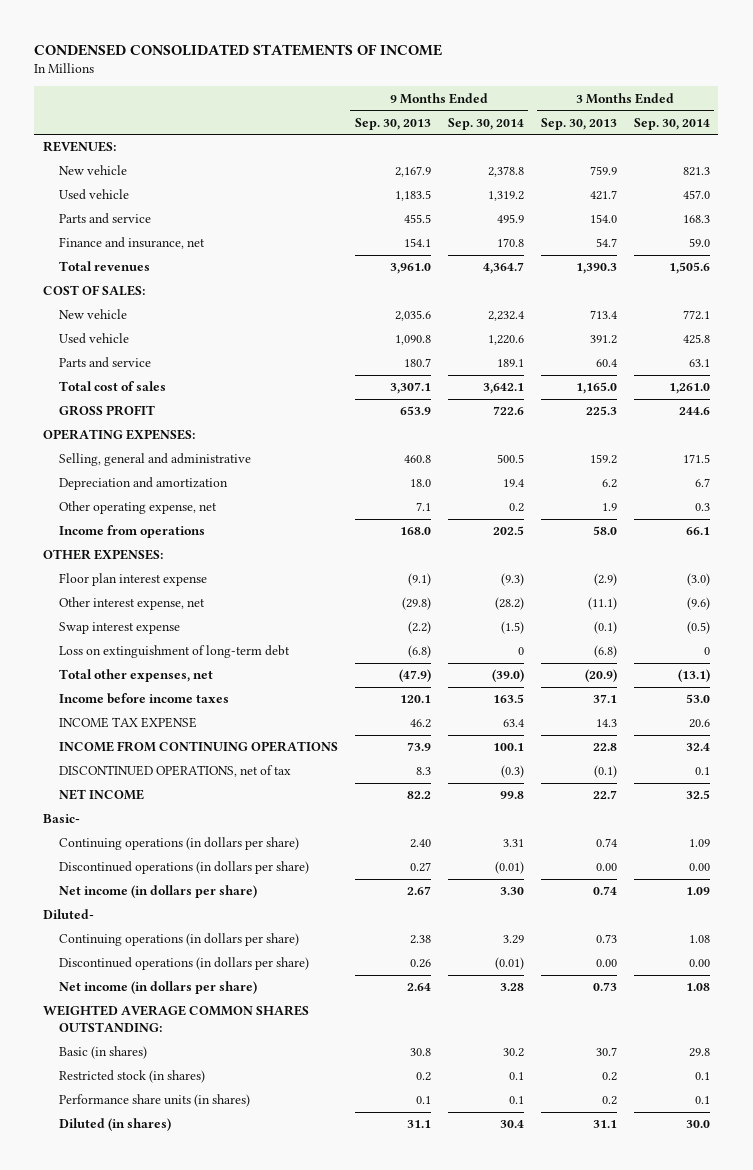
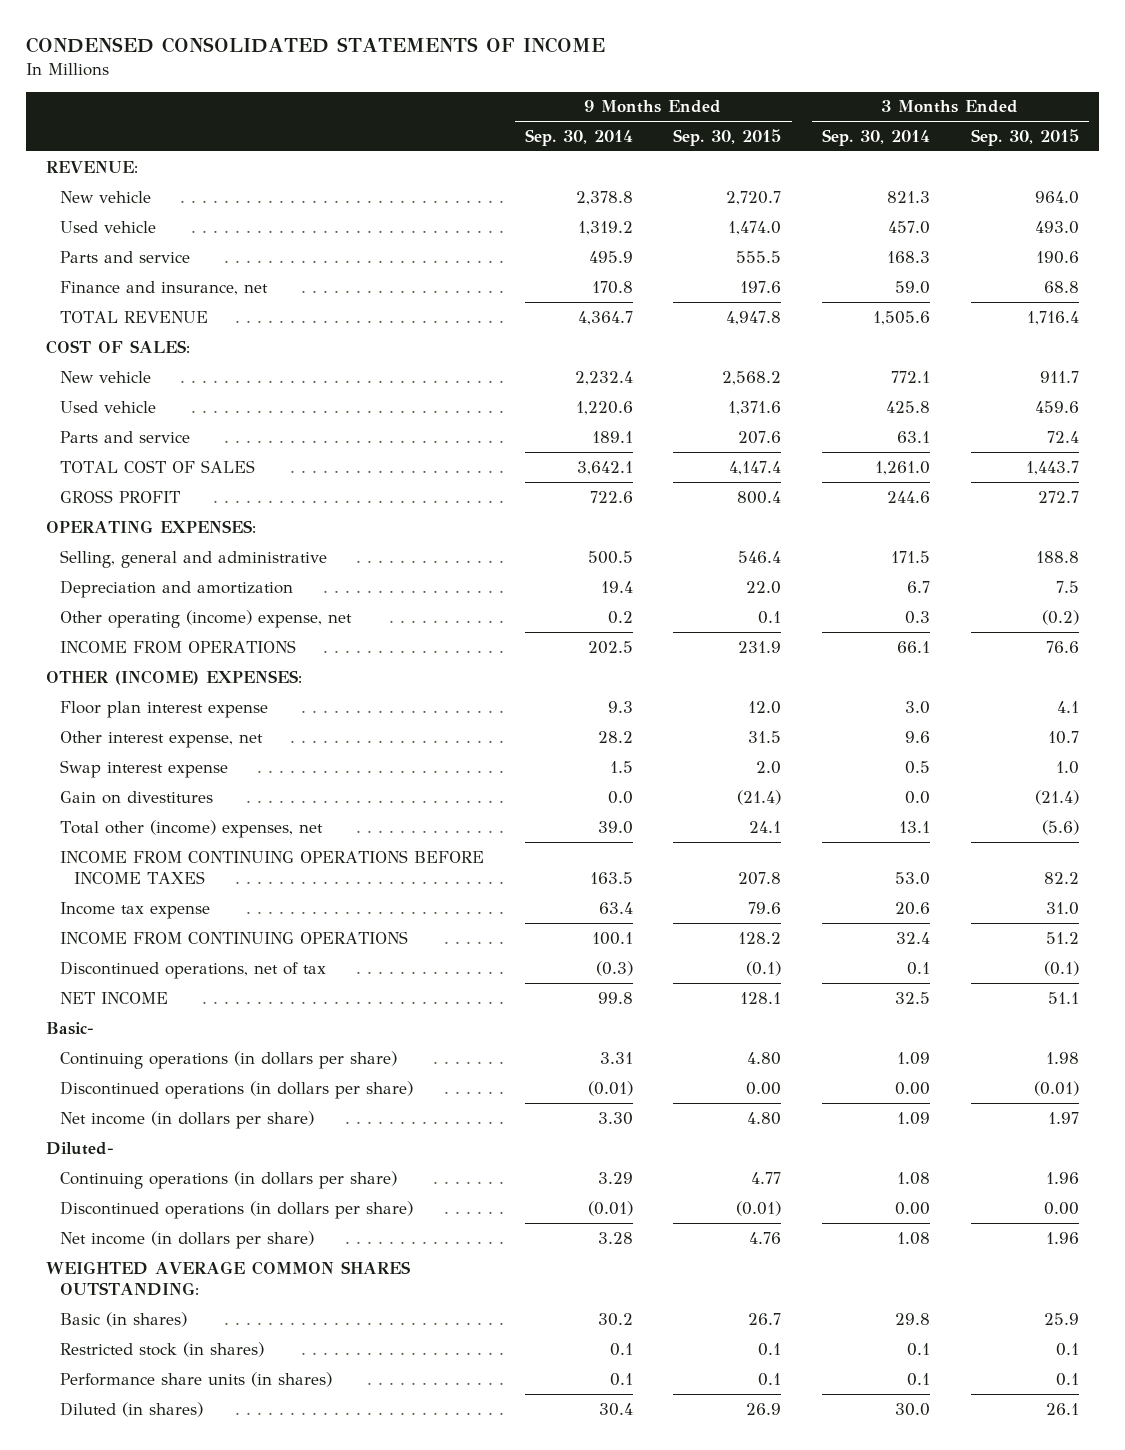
[354,117,431,130] Sep. 30, 2013 -> none
[540,117,617,130] Sep. 30, 2013 -> none
none -> [673,128,782,146] Sep. 30, 2015
none -> [970,128,1079,146] Sep. 30, 2015
[43,141,117,153] REVENUES: -> [46,160,139,173] REVENUE:
[58,261,150,272] Total revenues -> [60,310,209,323] TOTAL REVENUE
[58,381,166,392] Total cost of sales -> [60,459,256,473] TOTAL COST OF SALES
[58,645,290,659] Loss on extinguishment of long-term debt -> none
[58,501,217,515] Other operating expense, net -> [60,609,353,628] Other operating (income) expense, net
[58,525,205,539] Income from operations -> [60,639,297,653] INCOME FROM OPERATIONS
[43,549,164,561] OTHER EXPENSES: -> [46,669,303,685] OTHER (INCOME) EXPENSES:
[500,573,524,587] (9.3) -> [607,700,633,713] 9.3
[686,573,710,587] (3.0) -> [905,700,931,714] 3.0
[494,597,524,611] (28.2) -> [597,730,633,743] 28.2
[686,597,710,611] (9.6) -> [905,730,931,743] 9.6
[500,621,524,635] (1.5) -> [609,760,633,773] 1.5
[686,621,710,635] (0.5) -> [905,760,931,774] 0.5
none -> [60,790,214,804] Gain on divestitures
[58,669,213,683] Total other expenses, net -> [60,819,324,838] Total other (income) expenses, net
[491,669,524,683] (39.0) -> [597,820,633,834] 39.0
[677,669,710,683] (13.1) -> [899,820,931,833] 13.1
[58,693,229,705] Income before income taxes -> [60,849,485,884] INCOME FROM CONTINUING OPERATIONS BEFORE INCOME TAXES
[58,717,197,729] INCOME TAX EXPENSE -> [60,901,211,919] Income tax expense
[58,765,291,778] DISCONTINUED OPERATIONS, net of tax -> [60,960,327,979] Discontinued operations, net of tax

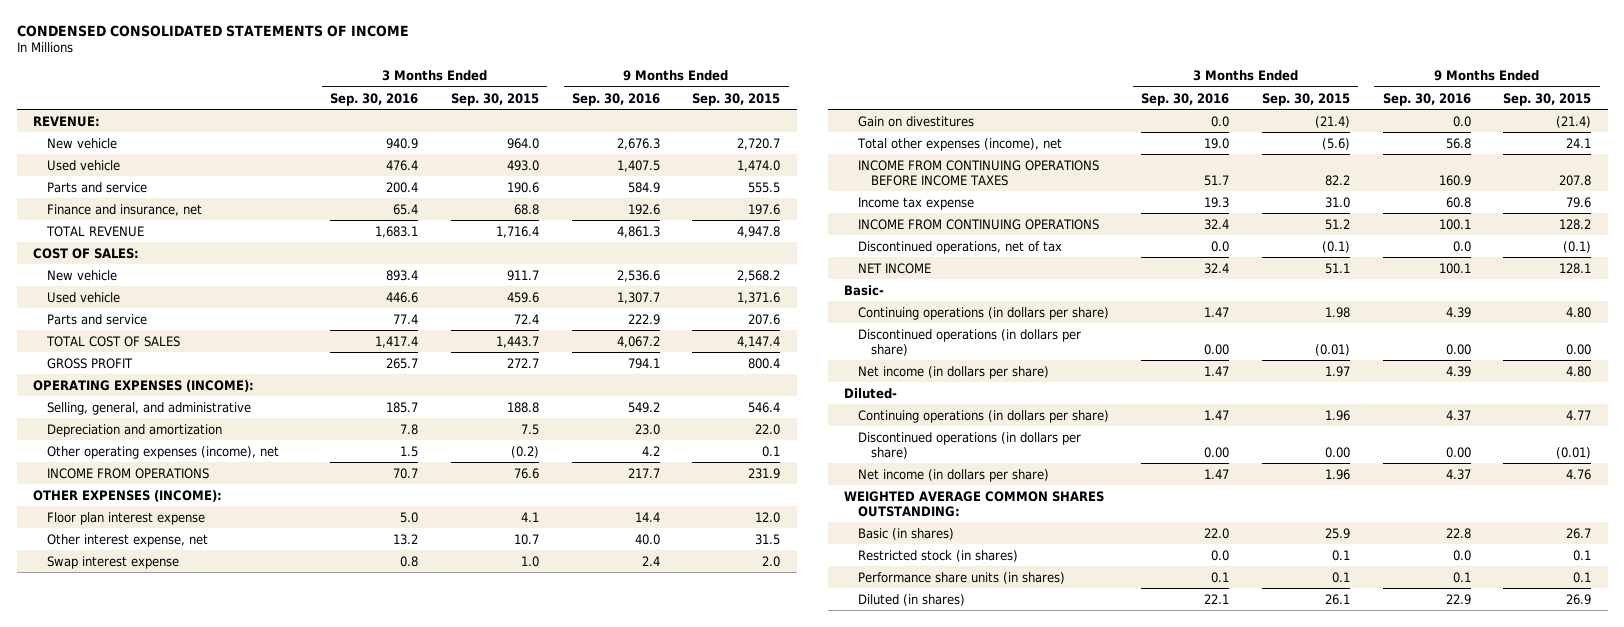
[524,128,633,146] Sep. 30, 2014 -> none
[822,128,931,146] Sep. 30, 2014 -> none
none -> [330,92,419,106] Sep. 30, 2016
none -> [571,92,660,106] Sep. 30, 2016
[46,519,257,533] OPERATING EXPENSES: -> [32,379,254,392] OPERATING EXPENSES (INCOME):
[60,549,328,568] Selling, general and administrative -> [46,401,251,415] Selling, general, and administrative
[60,609,353,628] Other operating (income) expense, net -> [46,445,279,459] Other operating expenses (income), net
[46,669,303,685] OTHER (INCOME) EXPENSES: -> [32,489,222,502] OTHER EXPENSES (INCOME):
[60,819,324,838] Total other (income) expenses, net -> [856,137,1062,151] Total other expenses (income), net

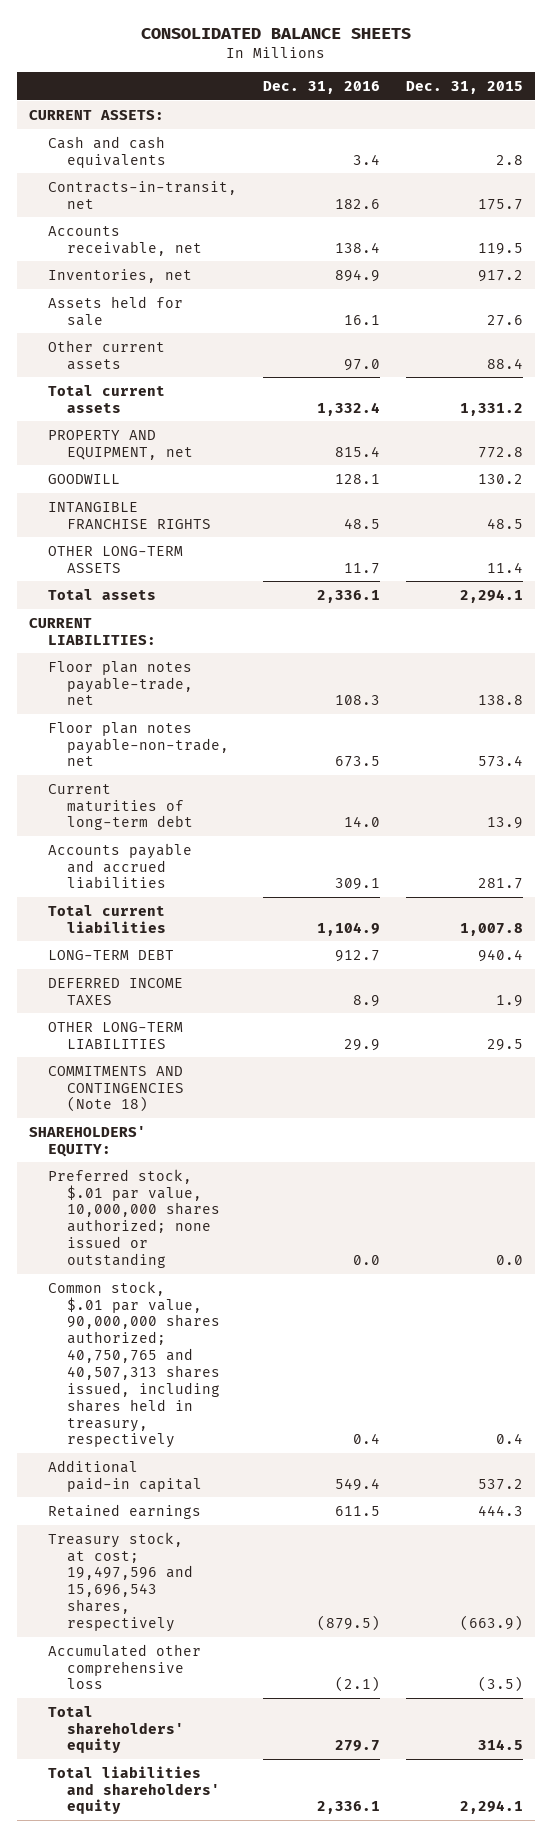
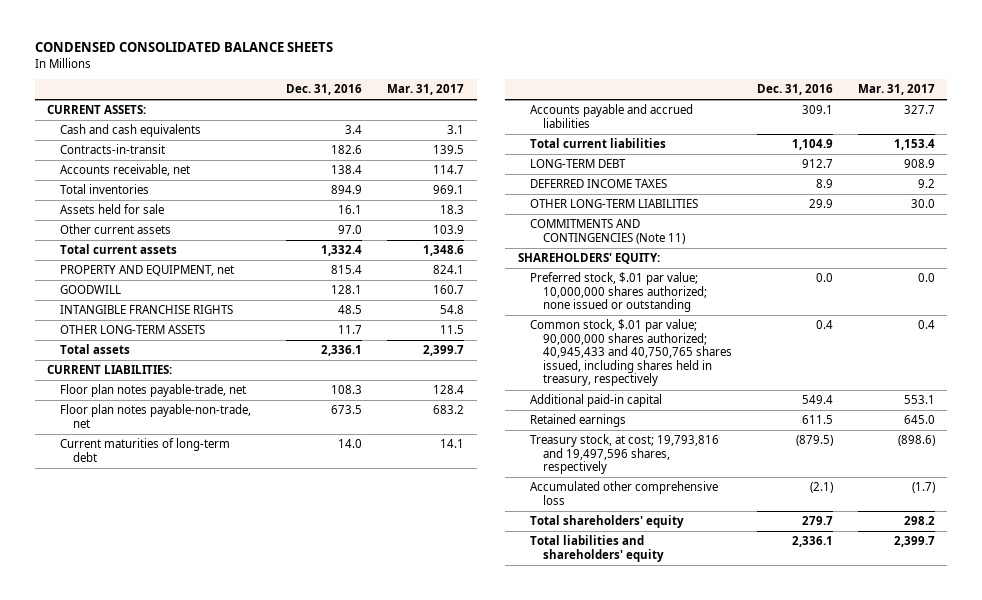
[140,27,411,39] CONSOLIDATED BALANCE SHEETS -> [34,42,333,53] CONDENSED CONSOLIDATED BALANCE SHEETS
[405,80,523,94] Dec. 31, 2015 -> none
none -> [387,84,465,96] Mar. 31, 2017
[48,180,238,209] Contracts-in-transit, net -> [59,144,165,155] Contracts-in-transit
[48,268,193,283] Inventories, net -> [59,184,149,195] Total inventories
[48,1065,185,1113] COMMITMENTS AND CONTINGENCIES (Note 18) -> [530,219,685,244] COMMITMENTS AND CONTINGENCIES (Note 11)
[48,1168,221,1269] Preferred stock, $.01 par value, 10,000,000 shares authorized; none issued or outstanding -> [530,272,707,313] Preferred stock, $.01 par value; 10,000,000 shares authorized; none issued or outstanding
[48,1280,221,1449] Common stock, $.01 par value, 90,000,000 shares authorized; 40,750,765 and 40,507,313 shares issued, including shares held in treasury, respectively -> [530,319,732,387] Common stock, $.01 par value; 90,000,000 shares authorized; 40,945,433 and 40,750,765 shares issued, including shares held in treasury, respectively
[48,1531,194,1633] Treasury stock, at cost; 19,497,596 and 15,696,543 shares, respectively -> [530,434,720,475] Treasury stock, at cost; 19,793,816 and 19,497,596 shares, respectively

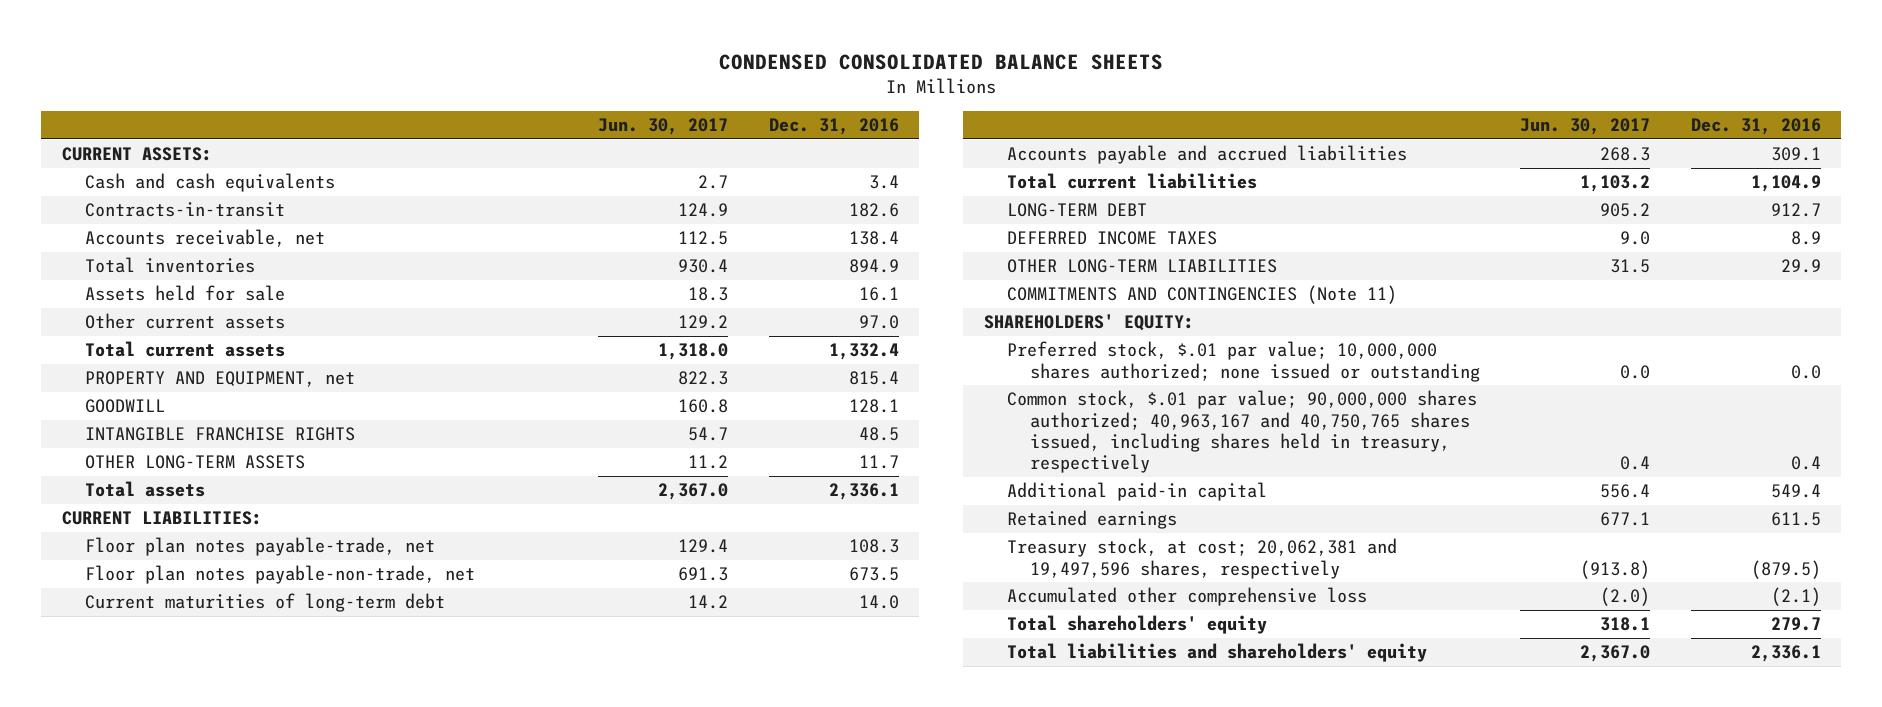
[387,84,465,96] Mar. 31, 2017 -> none
none -> [598,118,729,136] Jun. 30, 2017
[530,319,732,387] Common stock, $.01 par value; 90,000,000 shares authorized; 40,945,433 and 40,750,765 shares issued, including shares held in treasury, respectively -> [1006,390,1477,474] Common stock, $.01 par value; 90,000,000 shares authorized; 40,963,167 and 40,750,765 shares issued, including shares held in treasury, respectively
[530,434,720,475] Treasury stock, at cost; 19,793,816 and 19,497,596 shares, respectively -> [1006,538,1397,579] Treasury stock, at cost; 20,062,381 and 19,497,596 shares, respectively

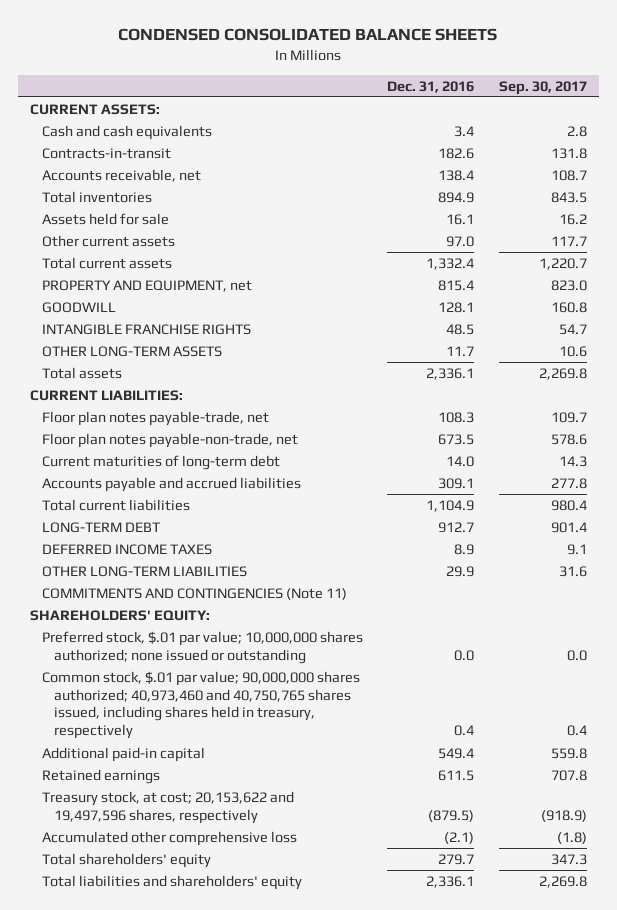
[598,118,729,136] Jun. 30, 2017 -> none
none -> [498,80,587,95] Sep. 30, 2017
[1006,390,1477,474] Common stock, $.01 par value; 90,000,000 shares authorized; 40,963,167 and 40,750,765 shares issued, including shares held in treasury, respectively -> [41,670,360,740] Common stock, $.01 par value; 90,000,000 shares authorized; 40,973,460 and 40,750,765 shares issued, including shares held in treasury, respectively
[1006,538,1397,579] Treasury stock, at cost; 20,062,381 and 19,497,596 shares, respectively -> [41,790,294,824] Treasury stock, at cost; 20,153,622 and 19,497,596 shares, respectively

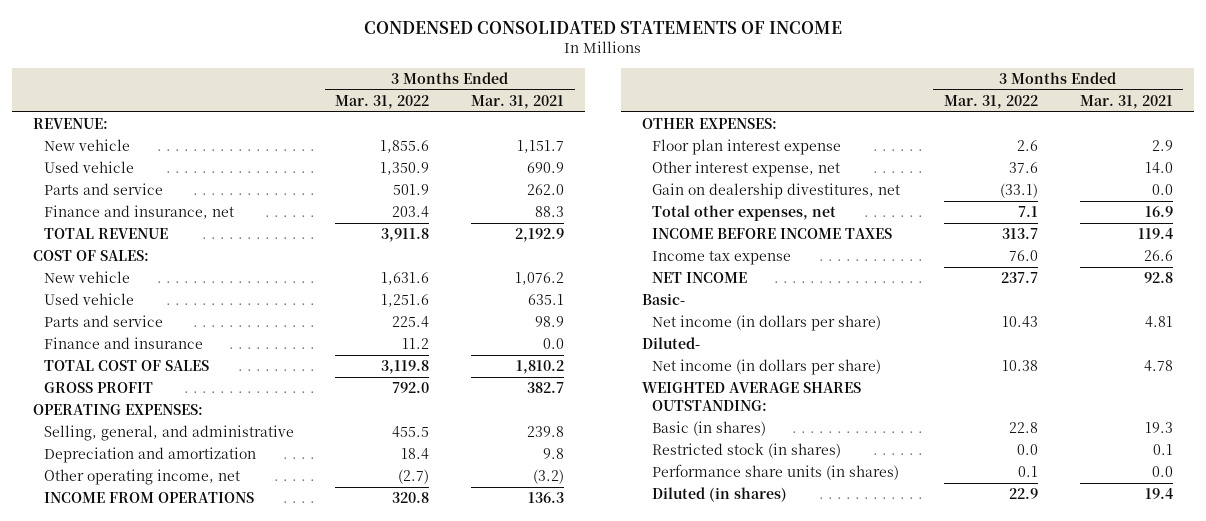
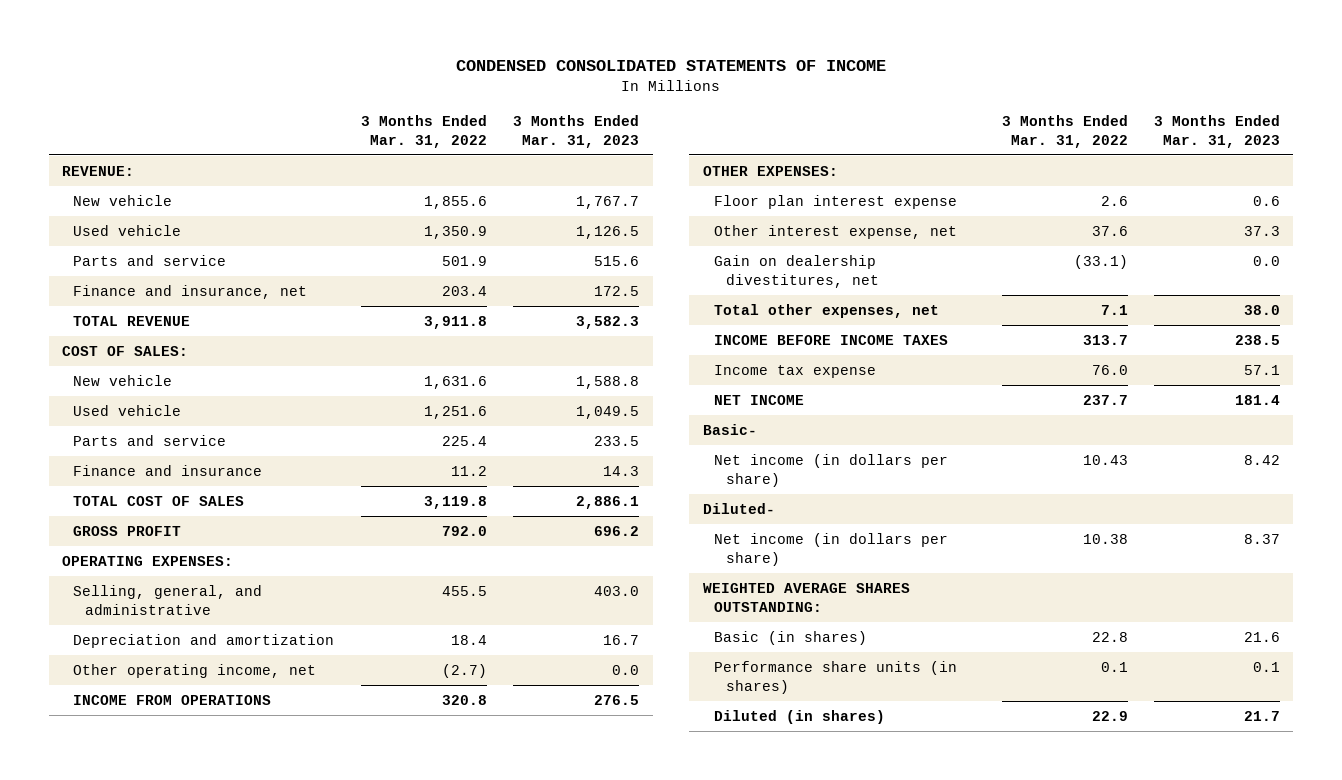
[471,94,565,109] Mar. 31, 2021 -> none
none -> [513,114,640,148] 3 Months Ended Mar. 31, 2023
[652,443,842,459] Restricted stock (in shares) -> none

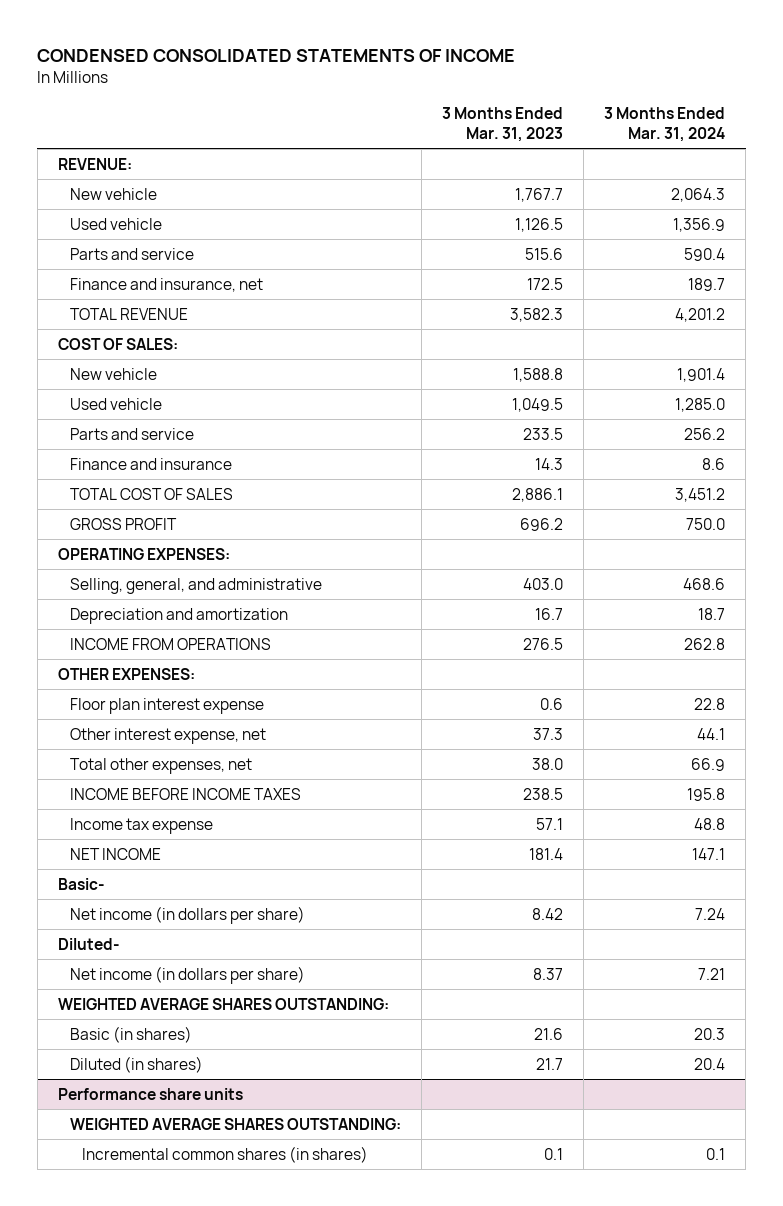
[360,114,487,148] 3 Months Ended Mar. 31, 2022 -> none
none -> [604,106,726,143] 3 Months Ended Mar. 31, 2024
[73,663,317,678] Other operating income, net -> none
[714,254,879,288] Gain on dealership divestitures, net -> none
[714,660,958,694] Performance share units (in shares) -> none
none -> [57,1087,243,1100] Performance share units
none -> [69,1117,401,1130] WEIGHTED AVERAGE SHARES OUTSTANDING:
none -> [82,1145,369,1163] Incremental common shares (in shares)

